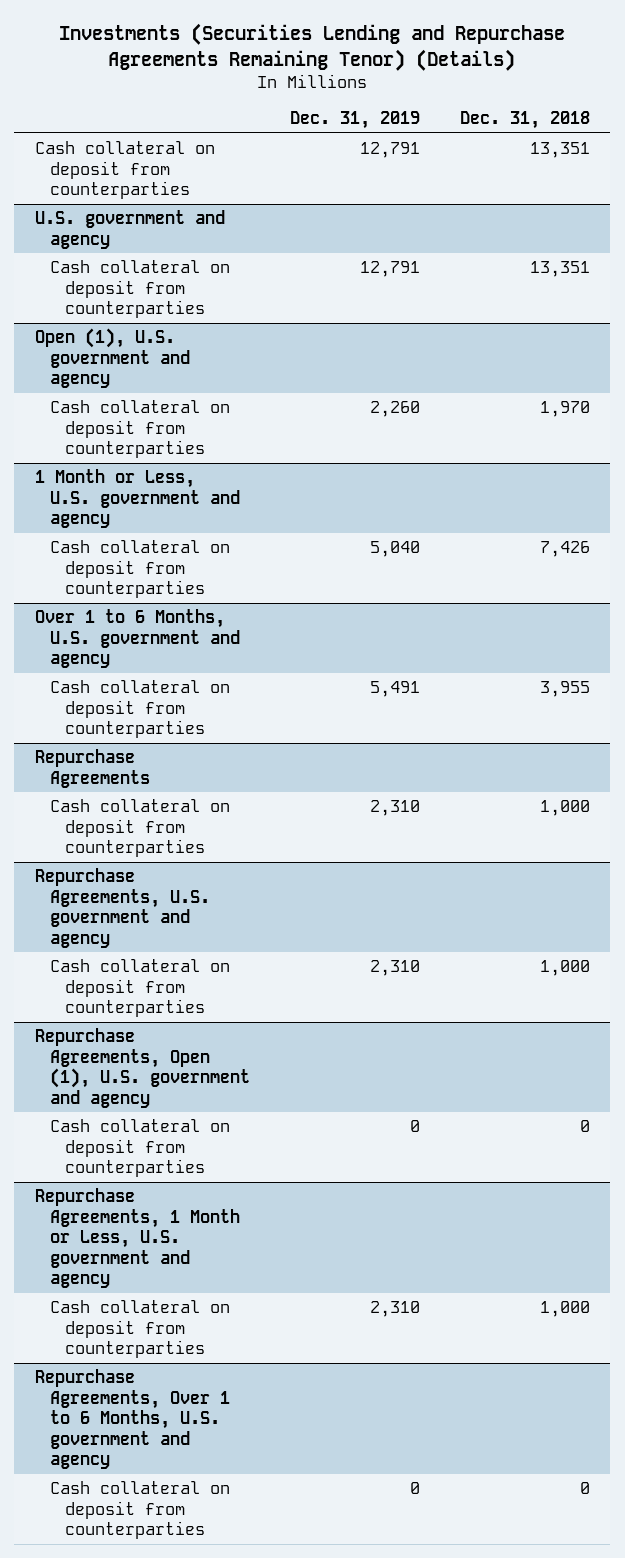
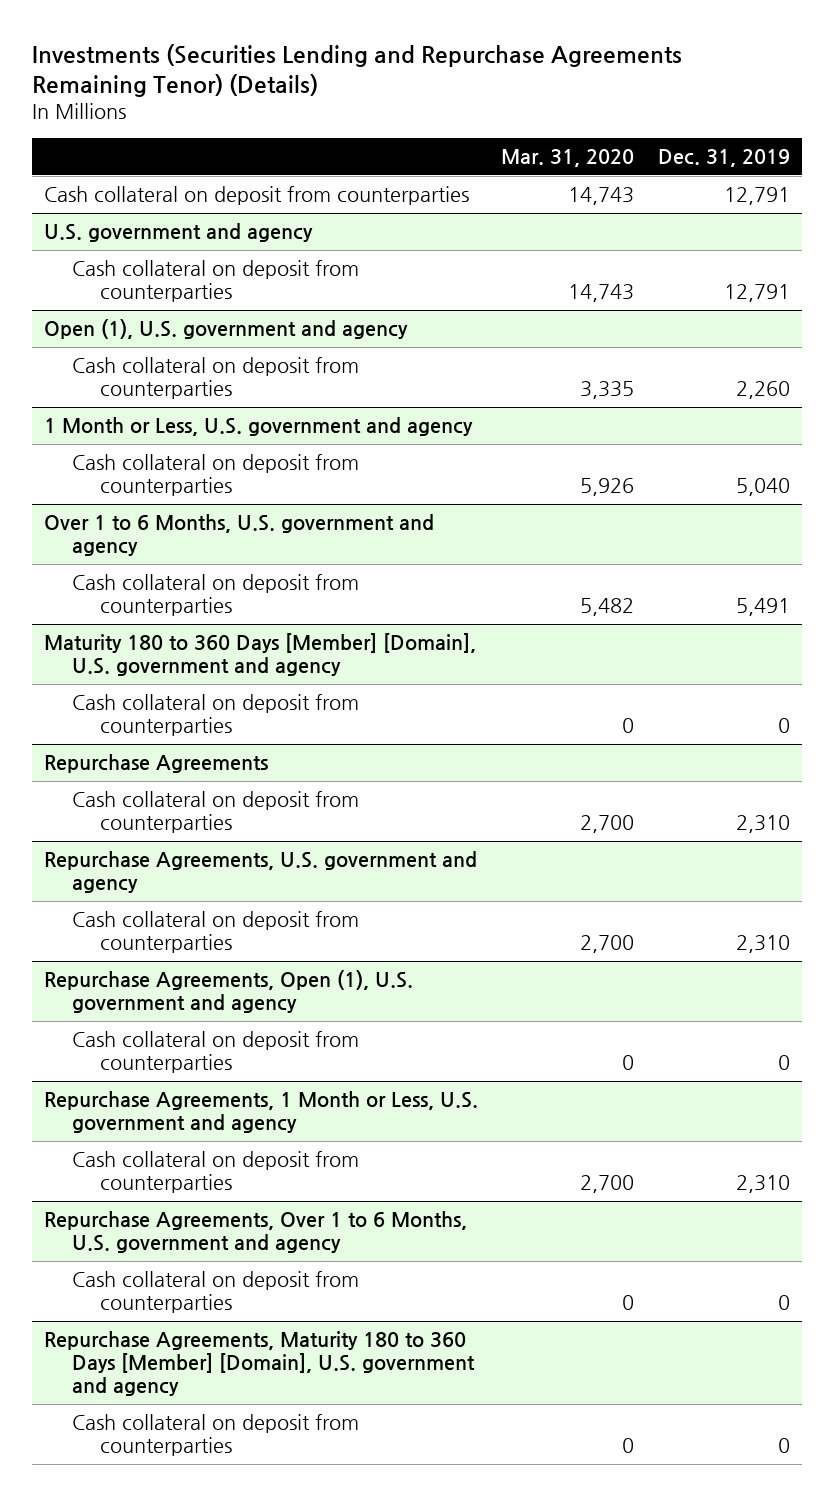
[460,111,591,130] Dec. 31, 2018 -> none
none -> [501,149,635,168] Mar. 31, 2020
none -> [43,633,476,677] Maturity 180 to 360 Days [Member] [Domain], U.S. government and agency
none -> [71,694,359,737] Cash collateral on deposit from counterparties
none -> [43,1331,475,1396] Repurchase Agreements, Maturity 180 to 360 Days [Member] [Domain], U.S. government and agency
none -> [71,1414,359,1457] Cash collateral on deposit from counterparties

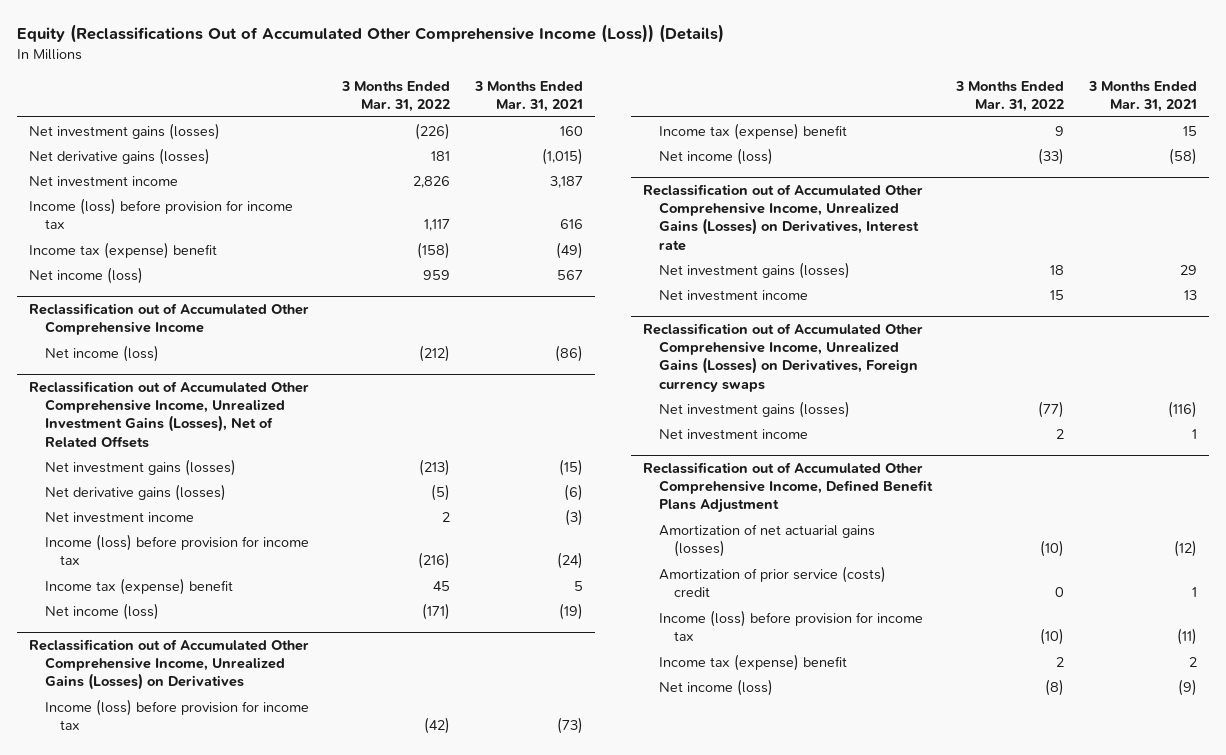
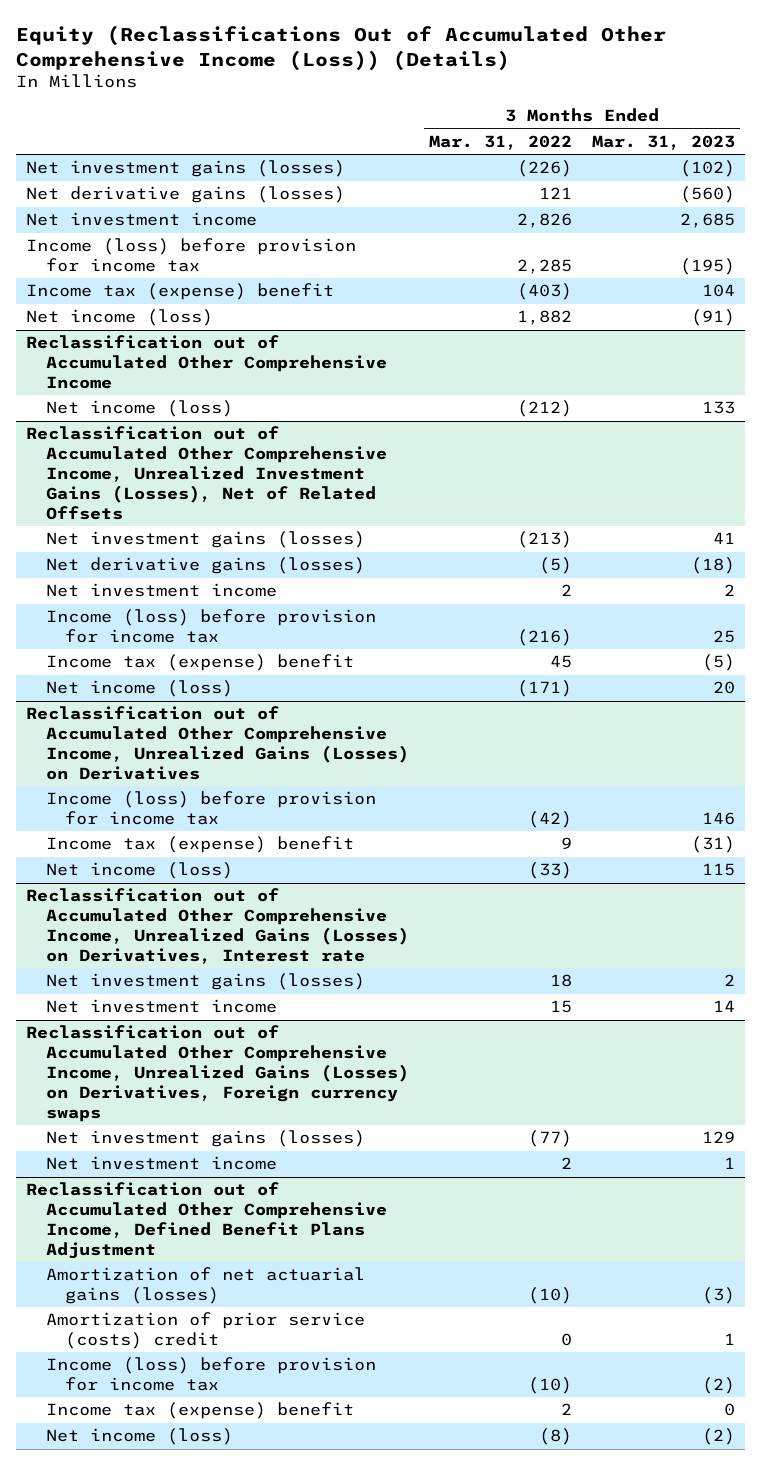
[473,80,583,112] 3 Months Ended Mar. 31, 2021 -> none
none -> [591,134,735,150] Mar. 31, 2023
[431,150,451,161] 181 -> [538,187,572,200] 121
[424,218,451,231] 1,117 -> [516,259,572,275] 2,285
[417,241,451,259] (158) -> [516,283,572,301] (403)
[423,269,451,280] 959 -> [516,310,572,326] 1,882

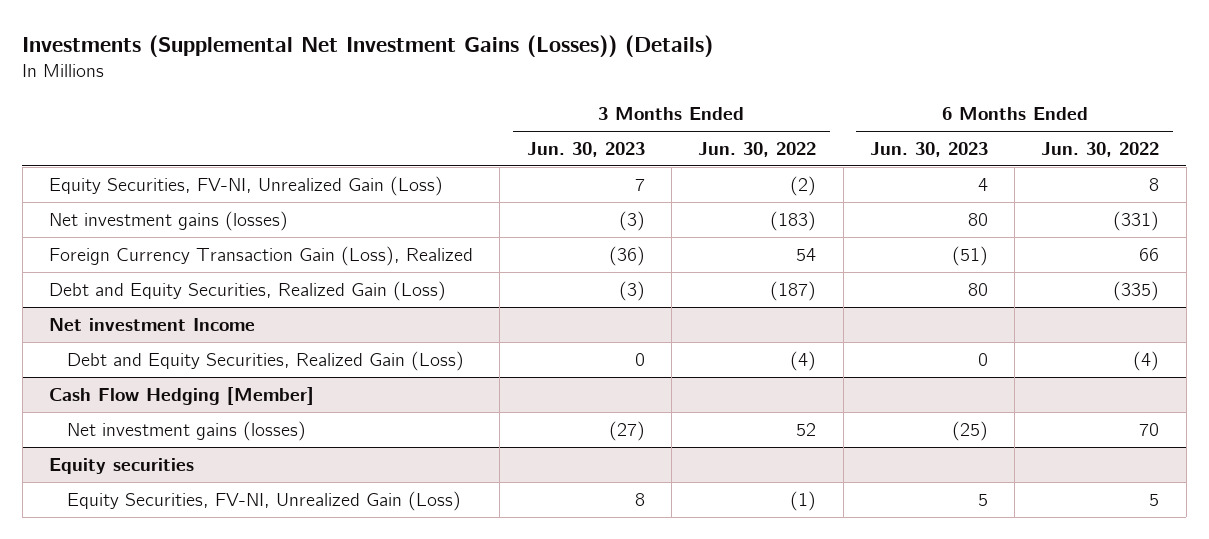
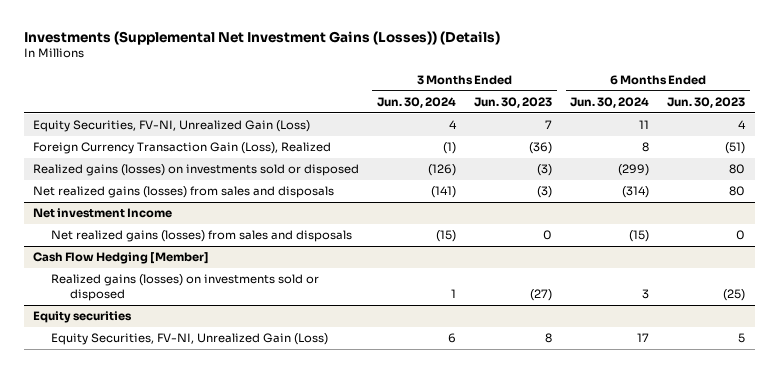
[698,141,817,157] Jun. 30, 2022 -> none
[1041,141,1160,157] Jun. 30, 2022 -> none
none -> [376,97,456,109] Jun. 30, 2024
none -> [570,97,650,109] Jun. 30, 2024
[49,210,289,231] Net investment gains (losses) -> none
none -> [32,164,359,177] Realized gains (losses) on investments sold or disposed
[49,280,447,301] Debt and Equity Securities, Realized Gain (Loss) -> [32,186,334,199] Net realized gains (losses) from sales and disposals
[66,350,464,371] Debt and Equity Securities, Realized Gain (Loss) -> [51,230,353,243] Net realized gains (losses) from sales and disposals
[66,420,306,441] Net investment gains (losses) -> [51,274,320,301] Realized gains (losses) on investments sold or disposed

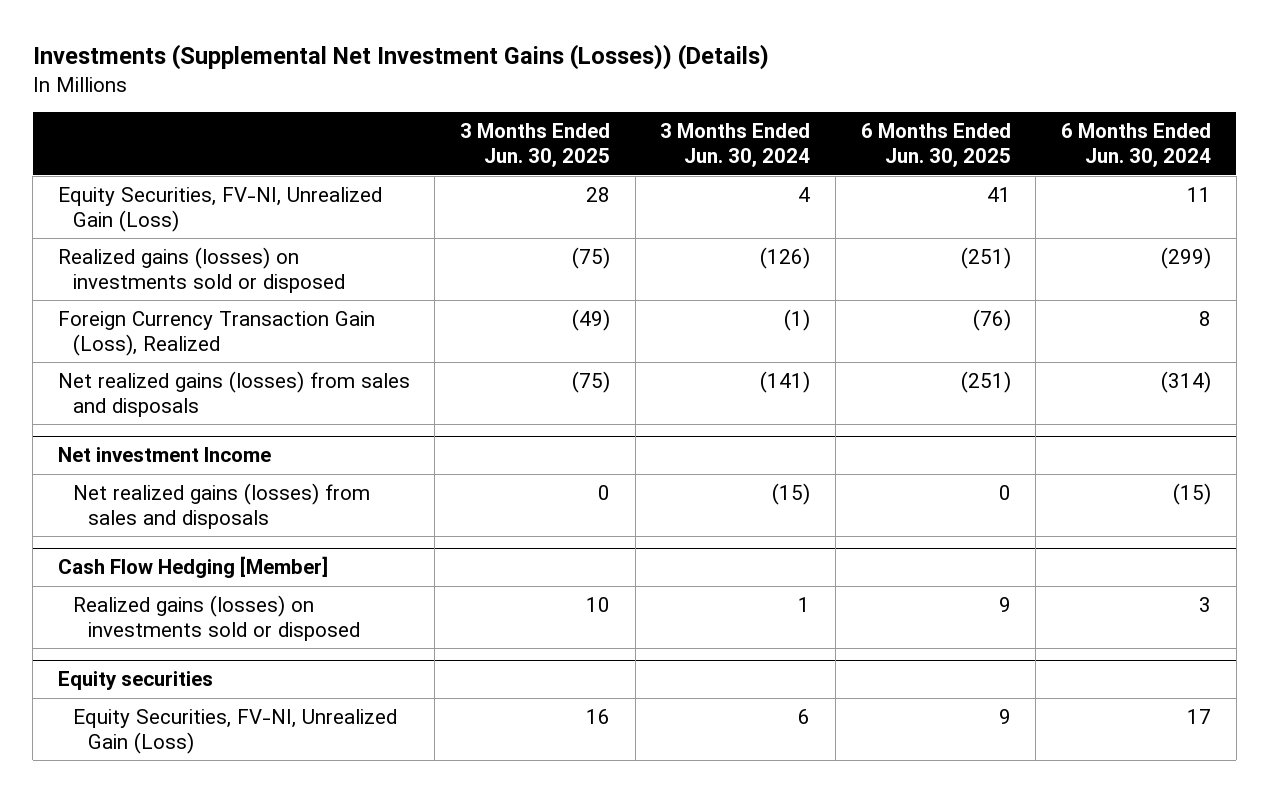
[474,97,553,109] Jun. 30, 2023 -> none
[667,97,746,109] Jun. 30, 2023 -> none
none -> [460,123,611,168] 3 Months Ended Jun. 30, 2025
none -> [860,123,1011,168] 6 Months Ended Jun. 30, 2025
[32,142,331,155] Foreign Currency Transaction Gain (Loss), Realized -> [57,310,375,356] Foreign Currency Transaction Gain (Loss), Realized

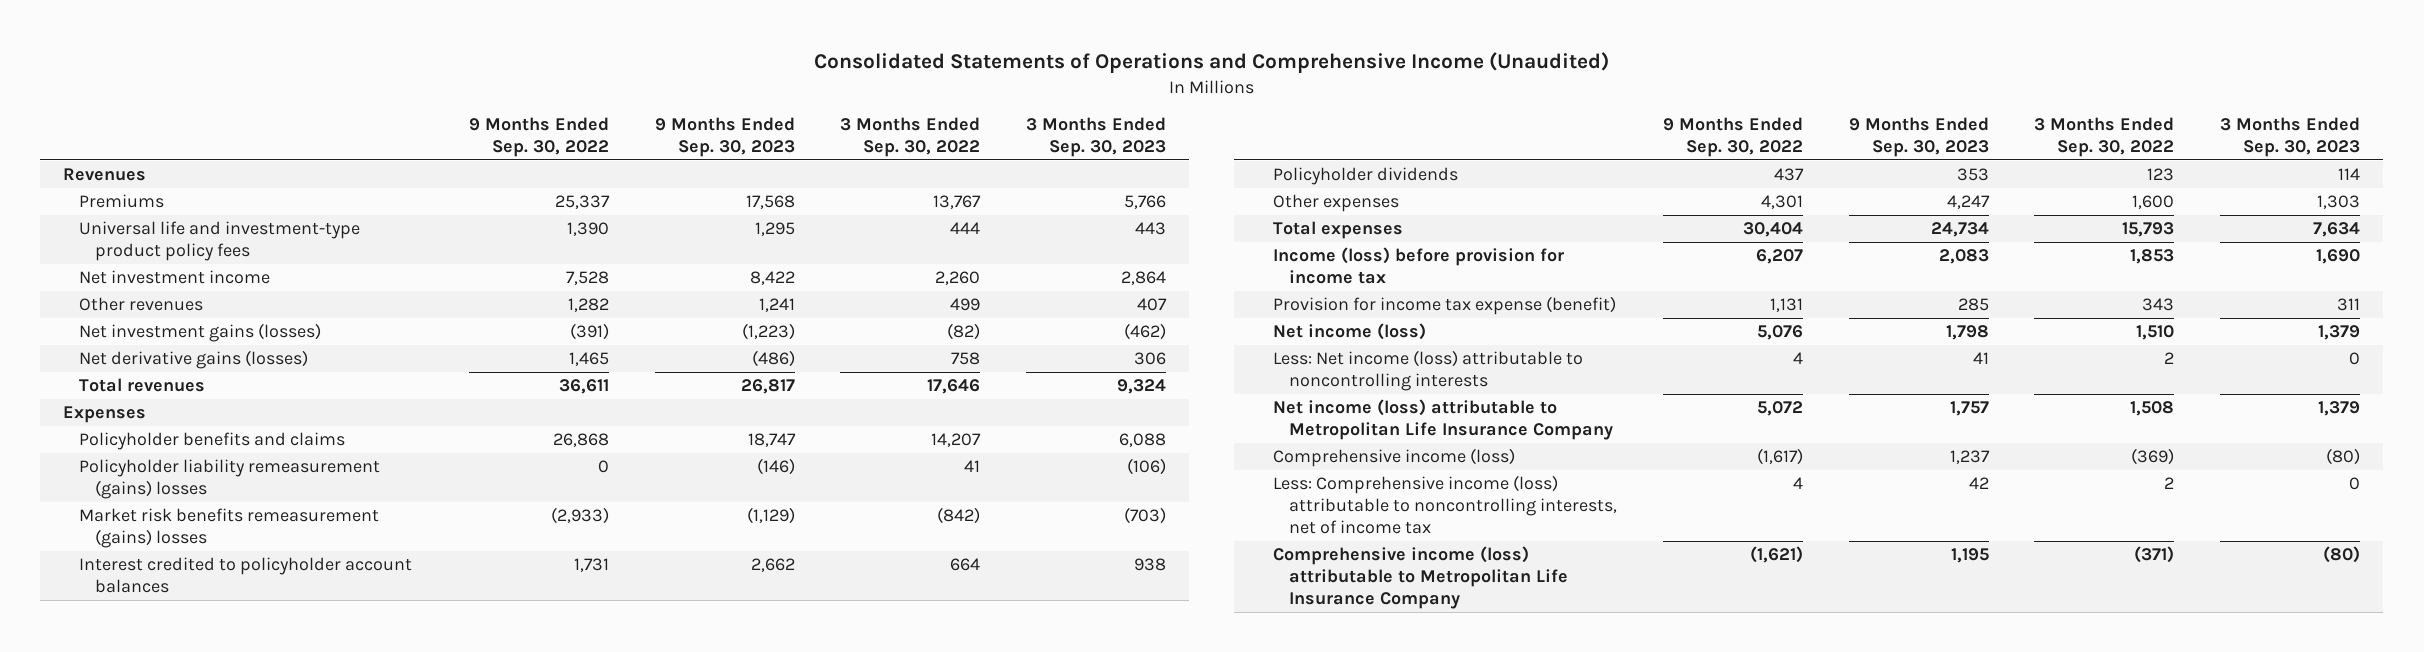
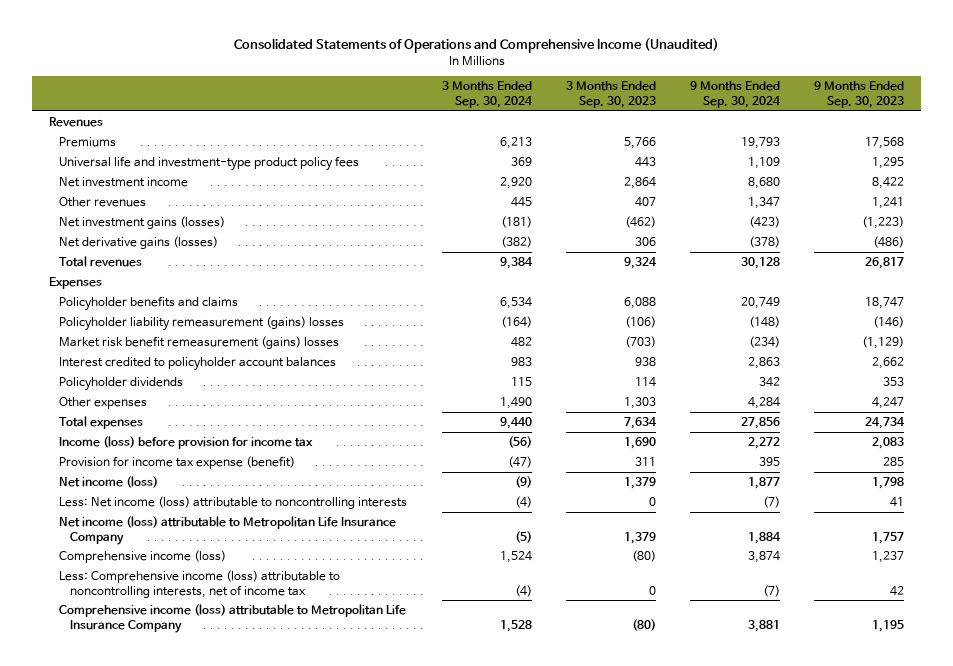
[468,117,609,157] 9 Months Ended Sep. 30, 2022 -> none
[840,117,981,157] 3 Months Ended Sep. 30, 2022 -> none
none -> [441,81,533,109] 3 Months Ended Sep. 30, 2024
none -> [690,81,782,109] 9 Months Ended Sep. 30, 2024
[79,508,380,549] Market risk benefits remeasurement (gains) losses -> [59,335,340,349] Market risk benefit remeasurement (gains) losses

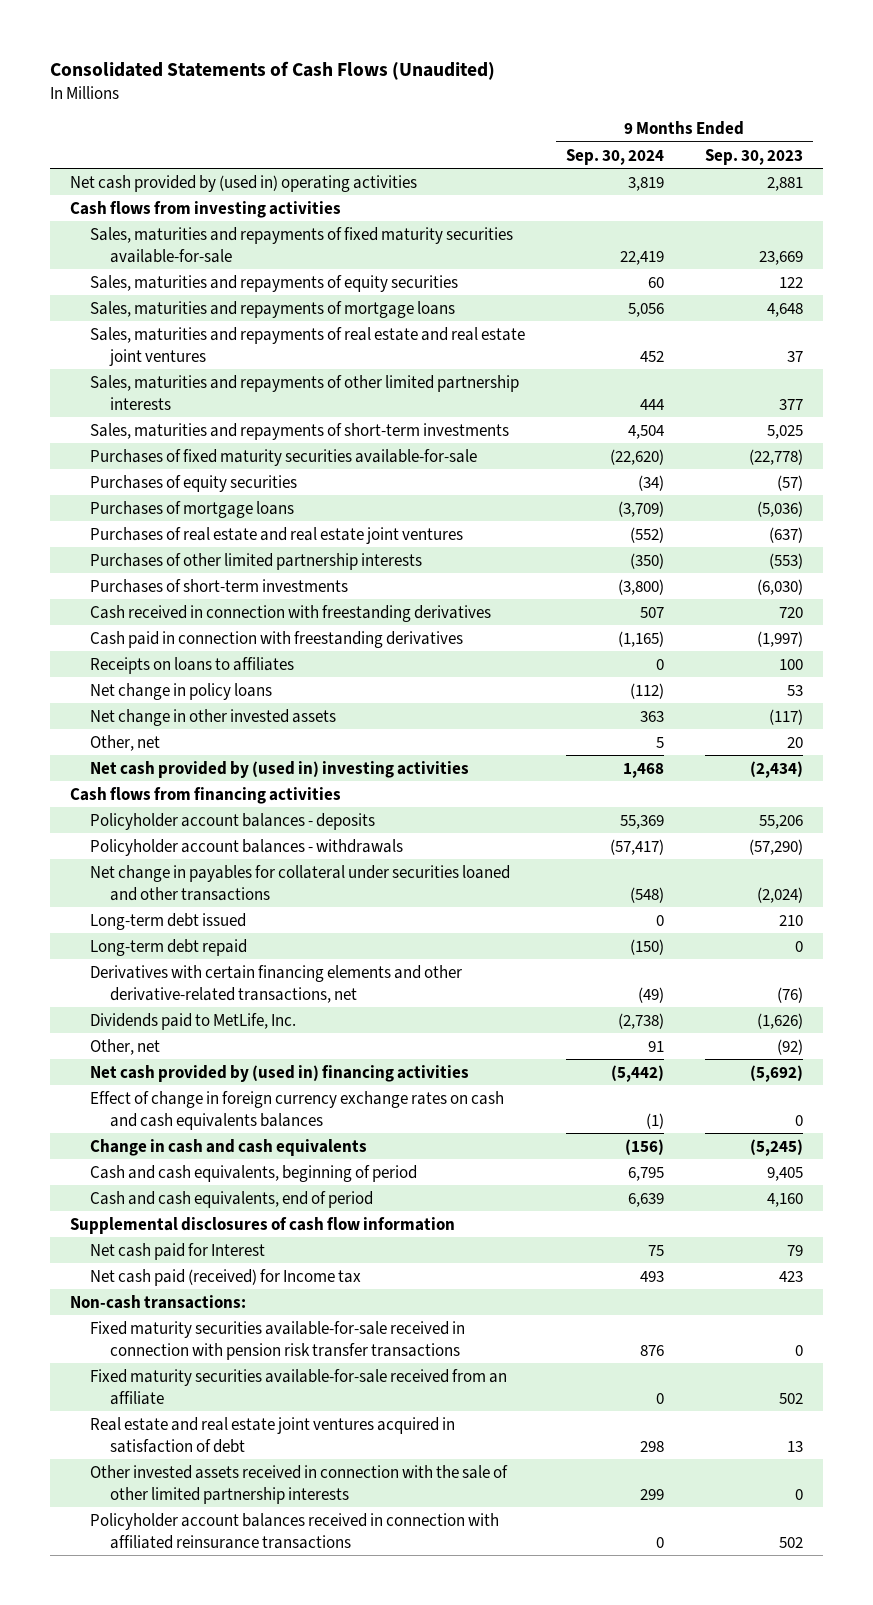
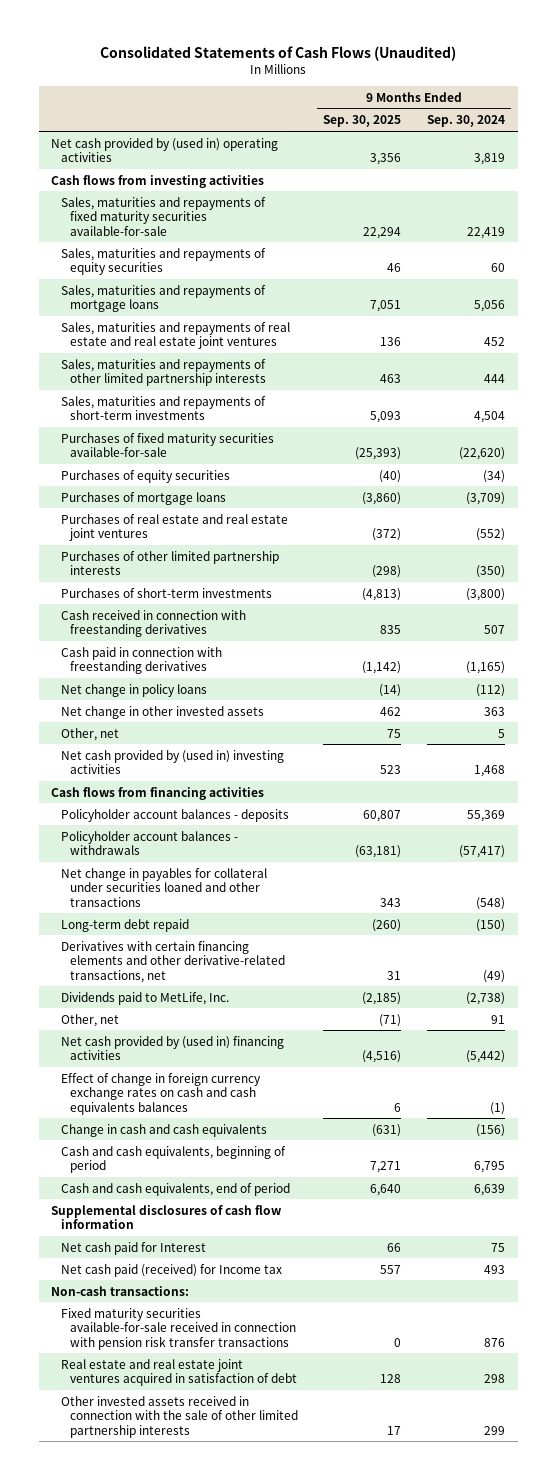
[704,148,803,165] Sep. 30, 2023 -> none
none -> [323,115,402,128] Sep. 30, 2025
[90,656,295,674] Receipts on loans to affiliates -> none
[90,912,247,930] Long-term debt issued -> none
[90,1368,508,1405] Fixed maturity securities available-for-sale received from an affiliate -> none
[90,1512,500,1549] Policyholder account balances received in connection with affiliated reinsurance transactions -> none

